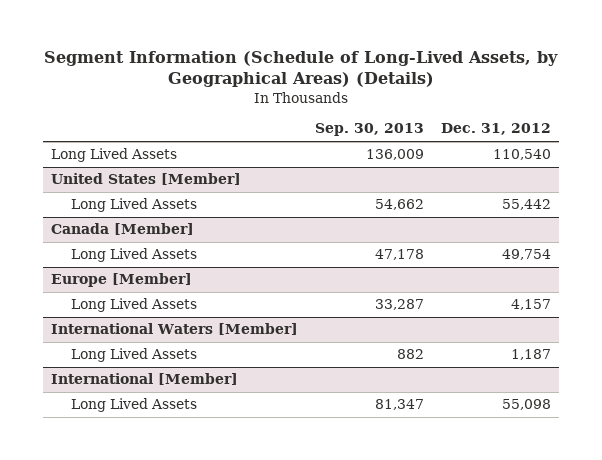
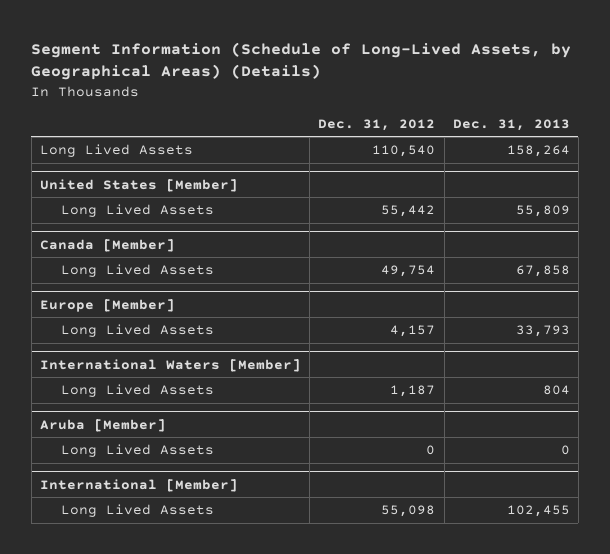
[314,123,424,137] Sep. 30, 2013 -> none
none -> [452,118,570,131] Dec. 31, 2013
none -> [40,418,167,432] Aruba [Member]
none -> [60,444,214,458] Long Lived Assets

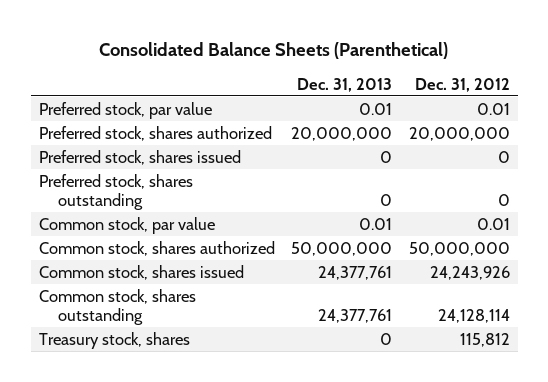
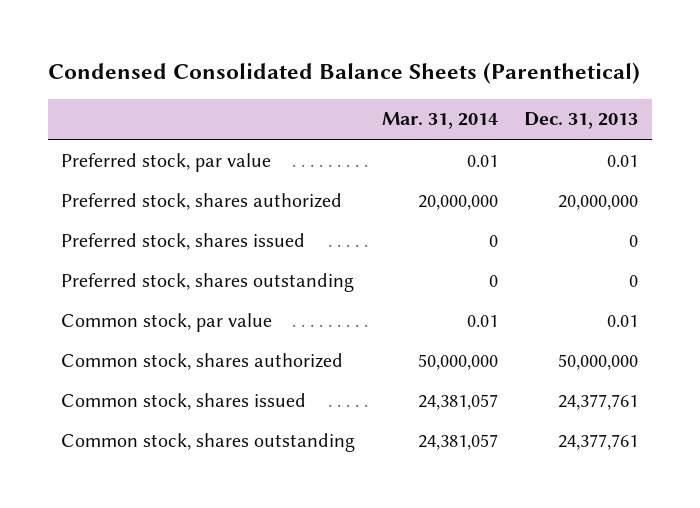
[99,41,449,59] Consolidated Balance Sheets (Parenthetical) -> [47,61,640,84] Condensed Consolidated Balance Sheets (Parenthetical)
[414,77,510,92] Dec. 31, 2012 -> none
none -> [381,112,498,130] Mar. 31, 2014
[38,331,190,349] Treasury stock, shares -> none

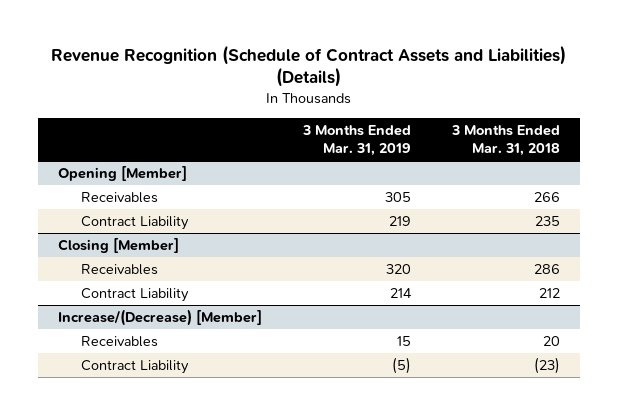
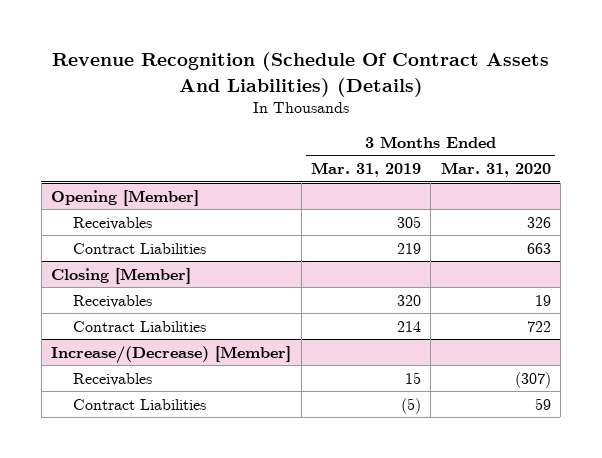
[51,44,567,88] Revenue Recognition (Schedule of Contract Assets and Liabilities) (Details) -> [51,52,549,97] Revenue Recognition (Schedule Of Contract Assets And Liabilities) (Details)
[451,124,561,157] 3 Months Ended Mar. 31, 2018 -> none
none -> [440,162,551,178] Mar. 31, 2020
[80,215,189,230] Contract Liability -> [73,242,207,254] Contract Liabilities
[80,287,189,302] Contract Liability -> [73,320,207,332] Contract Liabilities
[80,359,189,374] Contract Liability -> [73,398,207,410] Contract Liabilities

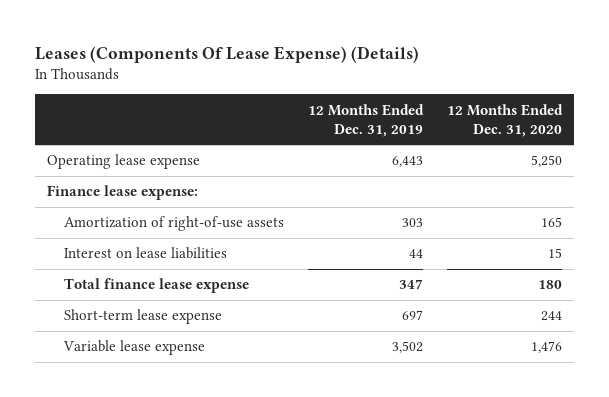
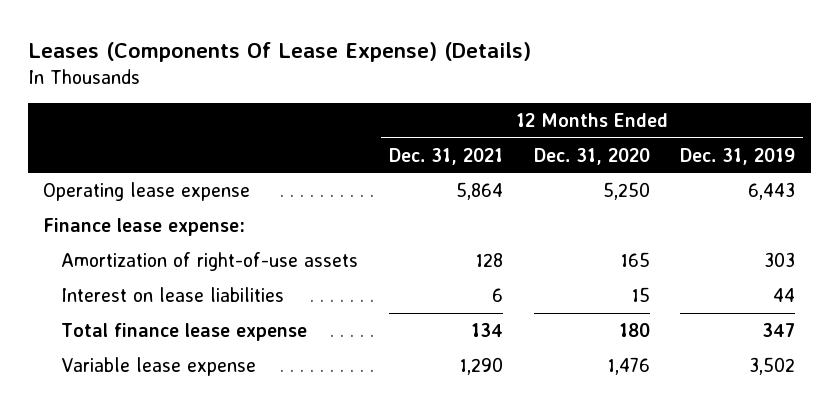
none -> [388,147,503,165] Dec. 31, 2021
[64,309,223,325] Short-term lease expense -> none

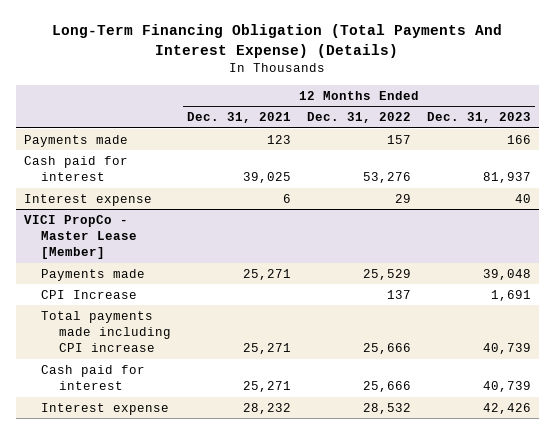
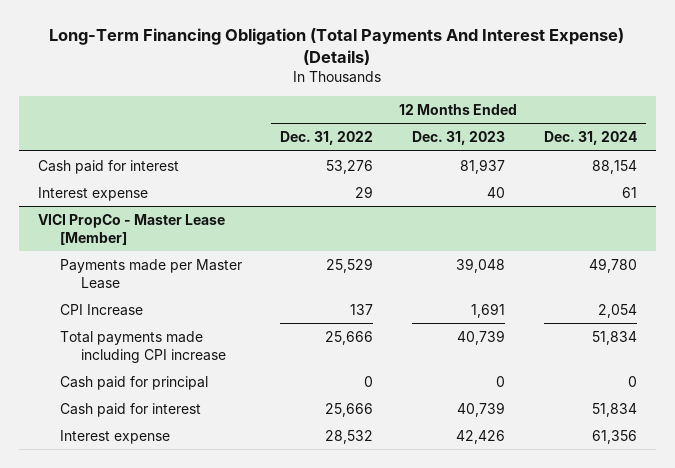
[186,112,291,124] Dec. 31, 2021 -> none
none -> [543,131,637,146] Dec. 31, 2024
[23,134,128,147] Payments made -> none
[41,268,146,281] Payments made -> [59,258,242,289] Payments made per Master Lease
none -> [59,375,208,390] Cash paid for principal

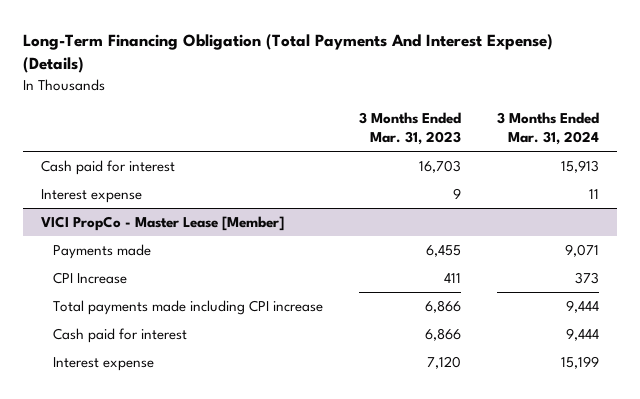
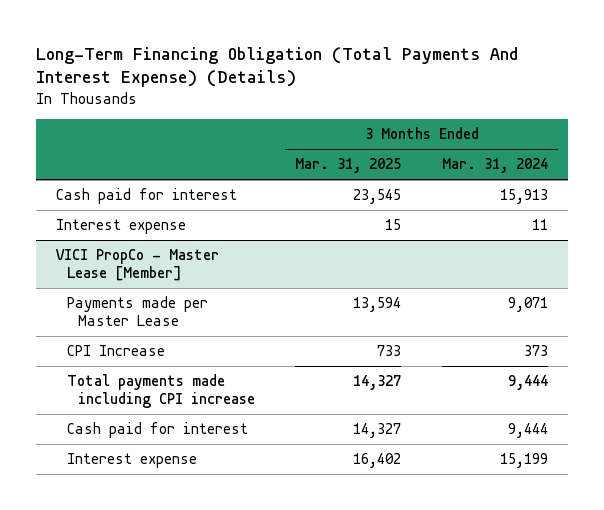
[358,112,461,146] 3 Months Ended Mar. 31, 2023 -> none
none -> [295,158,402,174] Mar. 31, 2025
[52,243,151,259] Payments made -> [67,296,209,327] Payments made per Master Lease

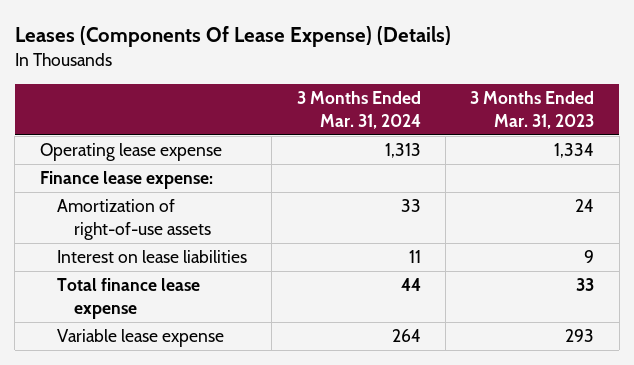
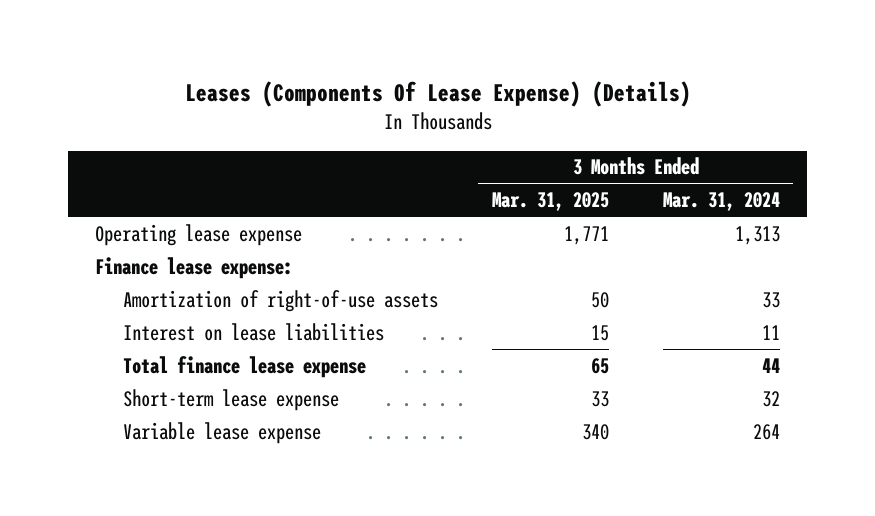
[470,90,595,129] 3 Months Ended Mar. 31, 2023 -> none
none -> [491,192,609,212] Mar. 31, 2025
none -> [122,388,339,411] Short-term lease expense

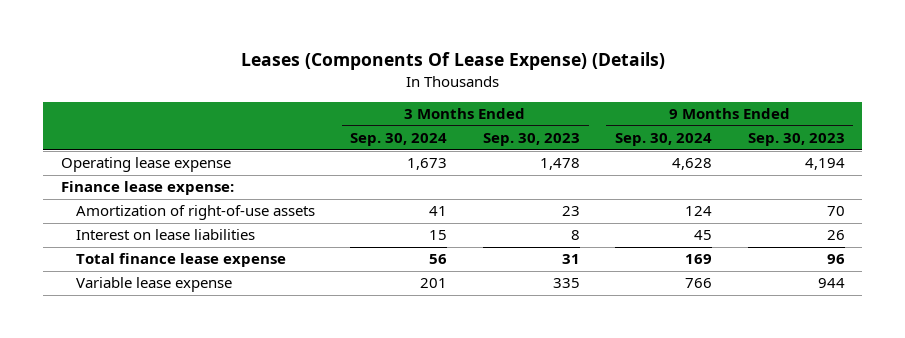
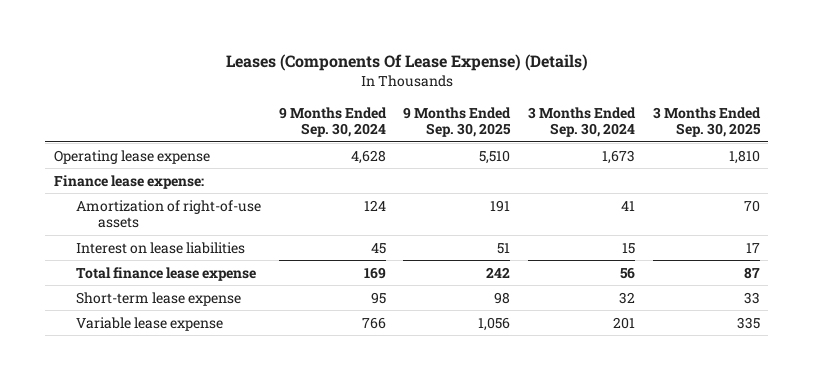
[482,133,580,147] Sep. 30, 2023 -> none
[747,133,845,147] Sep. 30, 2023 -> none
none -> [403,106,512,137] 9 Months Ended Sep. 30, 2025
none -> [652,106,761,137] 3 Months Ended Sep. 30, 2025
none -> [75,291,241,306] Short-term lease expense

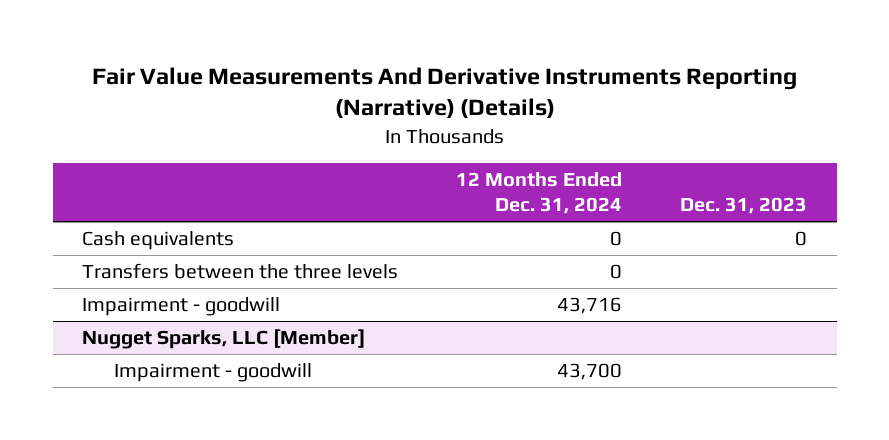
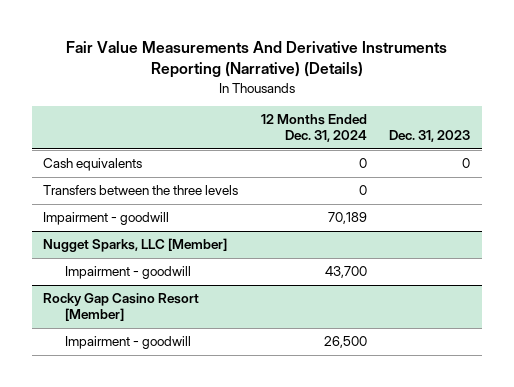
[557,297,623,315] 43,716 -> [327,212,367,225] 70,189
none -> [43,293,200,322] Rocky Gap Casino Resort [Member]
none -> [64,336,191,350] Impairment - goodwill

